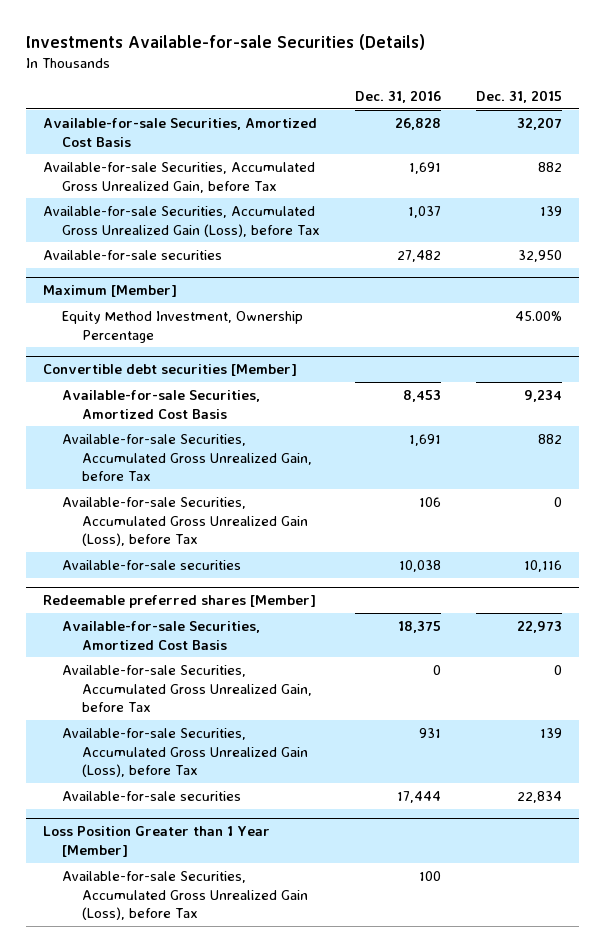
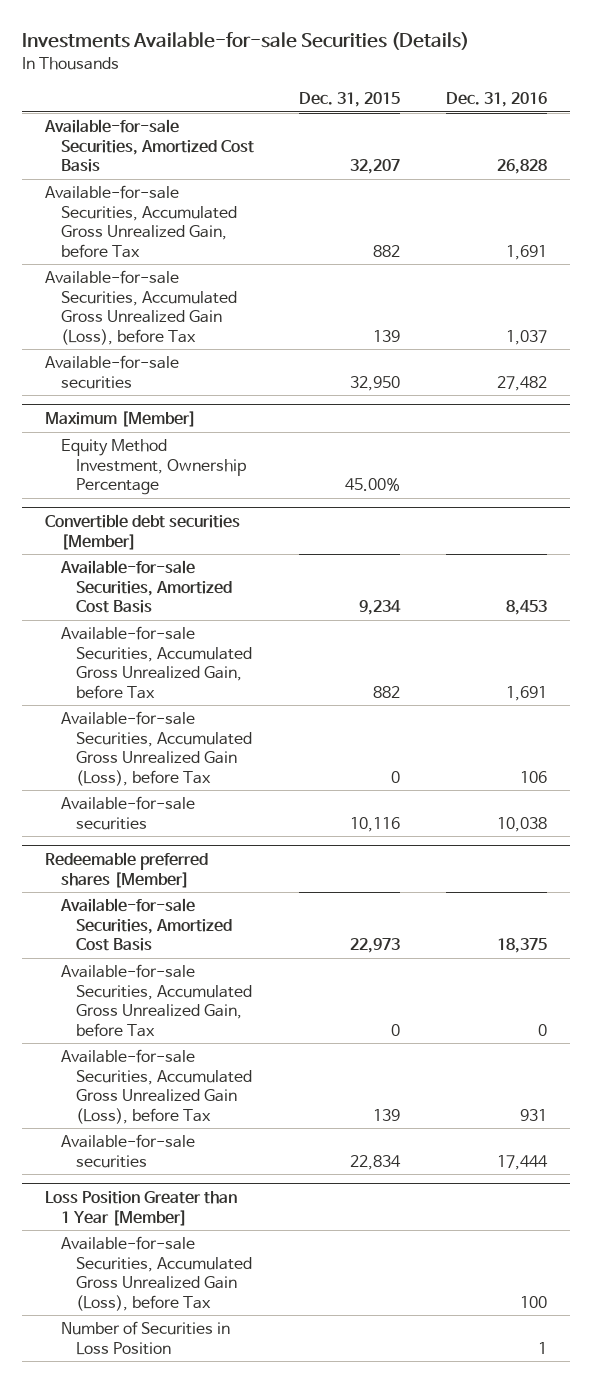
none -> [60,1321,230,1355] Number of Securities in Loss Position

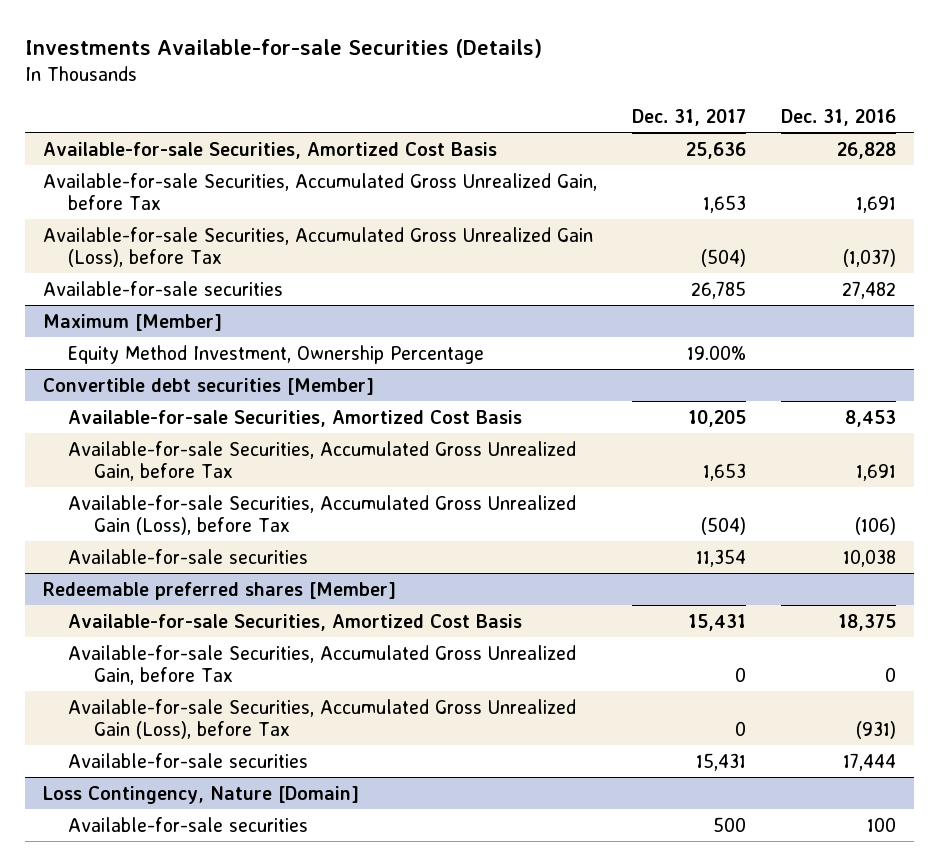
[299,92,401,108] Dec. 31, 2015 -> none
none -> [631,109,746,127] Dec. 31, 2017
[505,329,547,345] 1,037 -> [843,248,897,267] (1,037)
[519,770,547,783] 106 -> [855,516,897,535] (106)
[519,1108,547,1121] 931 -> [856,720,897,739] (931)
[45,1190,238,1226] Loss Position Greater than 1 Year [Member] -> none
[60,1236,253,1311] Available-for-sale Securities, Accumulated Gross Unrealized Gain (Loss), before Tax -> none
[60,1321,230,1355] Number of Securities in Loss Position -> none
none -> [42,785,359,804] Loss Contingency, Nature [Domain]
none -> [68,816,309,832] Available-for-sale securities

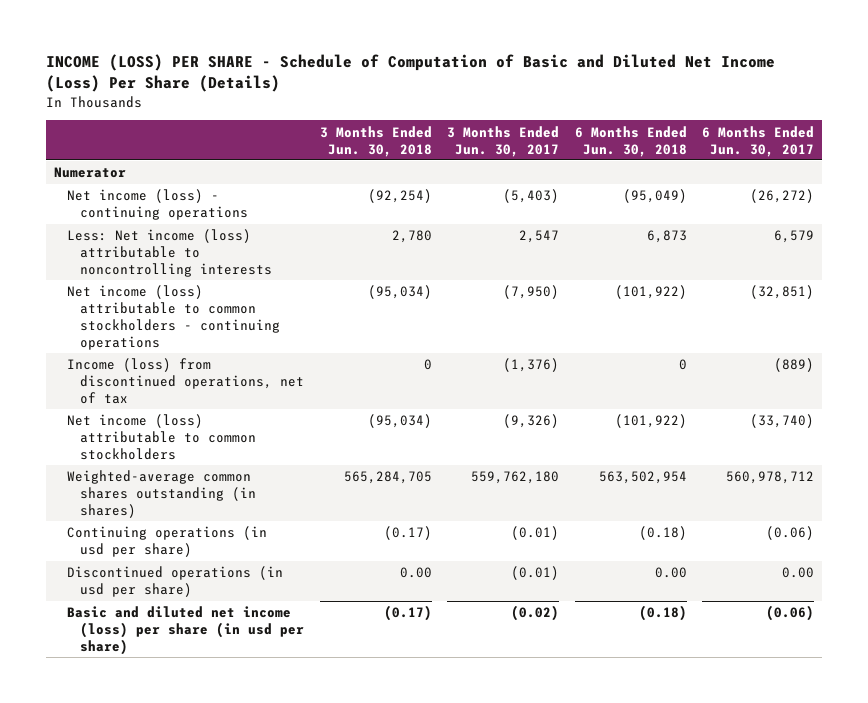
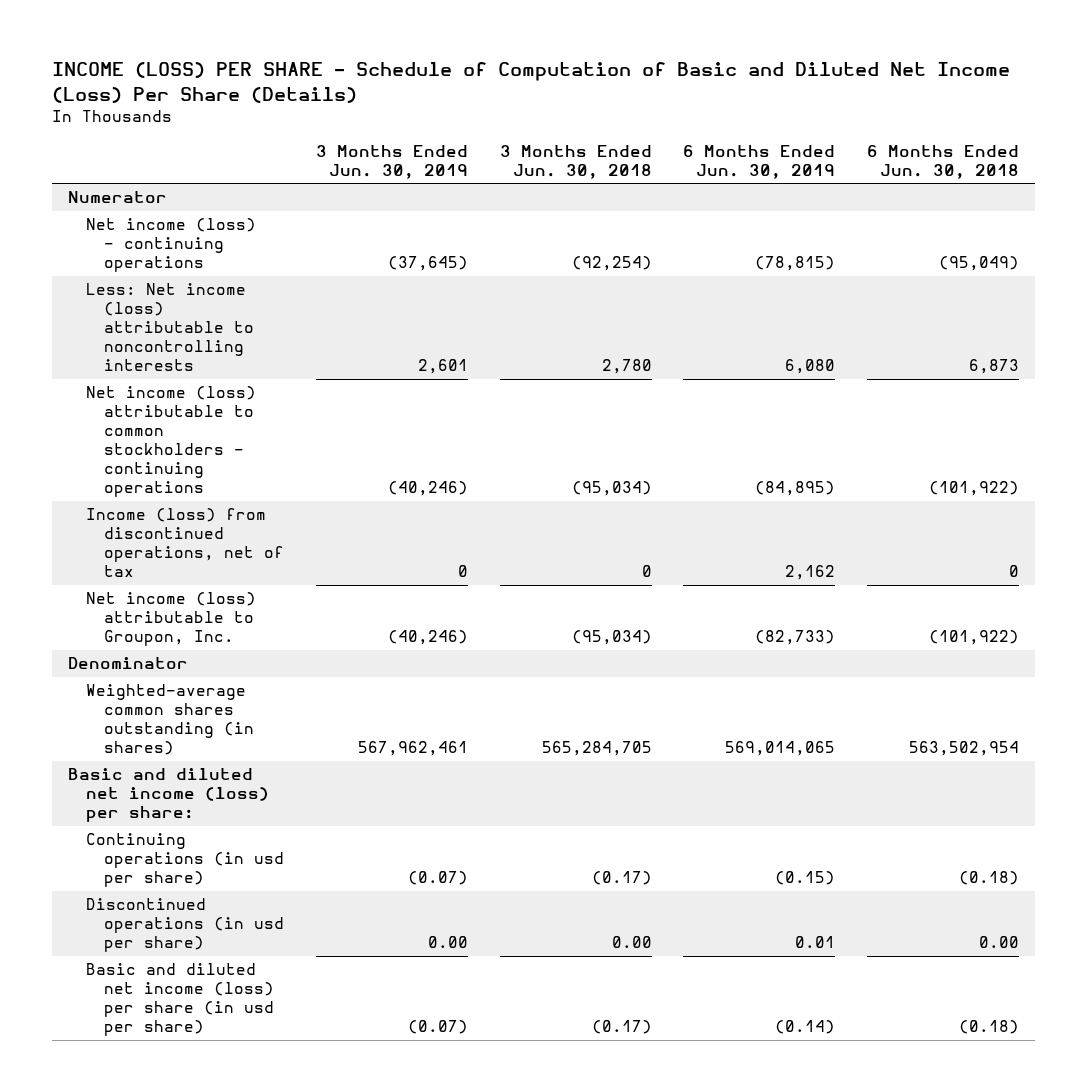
[447,125,560,157] 3 Months Ended Jun. 30, 2017 -> none
[701,125,814,157] 6 Months Ended Jun. 30, 2017 -> none
none -> [316,144,469,179] 3 Months Ended Jun. 30, 2019
none -> [683,144,836,179] 6 Months Ended Jun. 30, 2019
[66,414,257,461] Net income (loss) attributable to common stockholders -> [86,592,257,647] Net income (loss) attributable to Groupon, Inc.
none -> [68,657,189,670] Denominator
none -> [68,768,270,823] Basic and diluted net income (loss) per share:

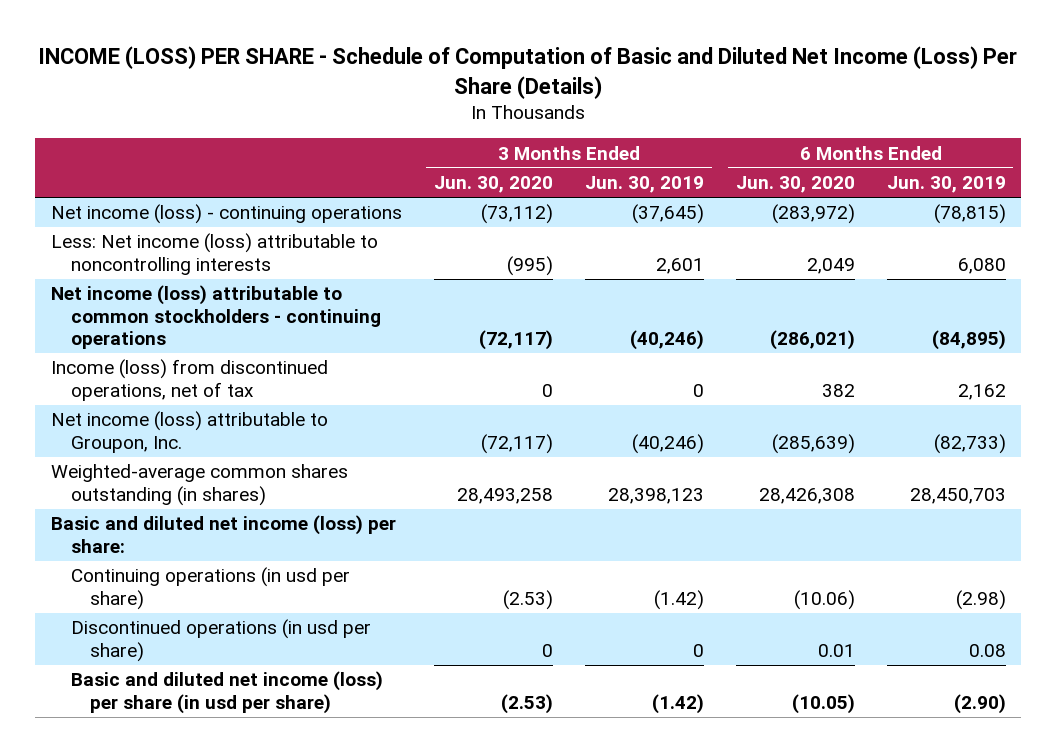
[499,144,652,179] 3 Months Ended Jun. 30, 2018 -> none
[867,144,1020,179] 6 Months Ended Jun. 30, 2018 -> none
none -> [433,176,553,194] Jun. 30, 2020
none -> [735,176,855,194] Jun. 30, 2020
[68,191,168,204] Numerator -> none
[68,657,189,670] Denominator -> none
[358,741,469,757] 567,962,461 -> [607,487,704,504] 28,398,123
[725,741,836,757] 569,014,065 -> [909,487,1006,504] 28,450,703
[408,871,469,886] (0.07) -> [653,589,704,610] (1.42)
[775,871,836,886] (0.15) -> [955,589,1006,610] (2.98)
[428,936,469,949] 0.00 -> [692,643,704,657] 0
[795,936,836,949] 0.01 -> [968,643,1006,657] 0.08
[408,1020,469,1035] (0.07) -> [651,693,704,714] (1.42)
[775,1020,836,1035] (0.14) -> [953,693,1006,714] (2.90)

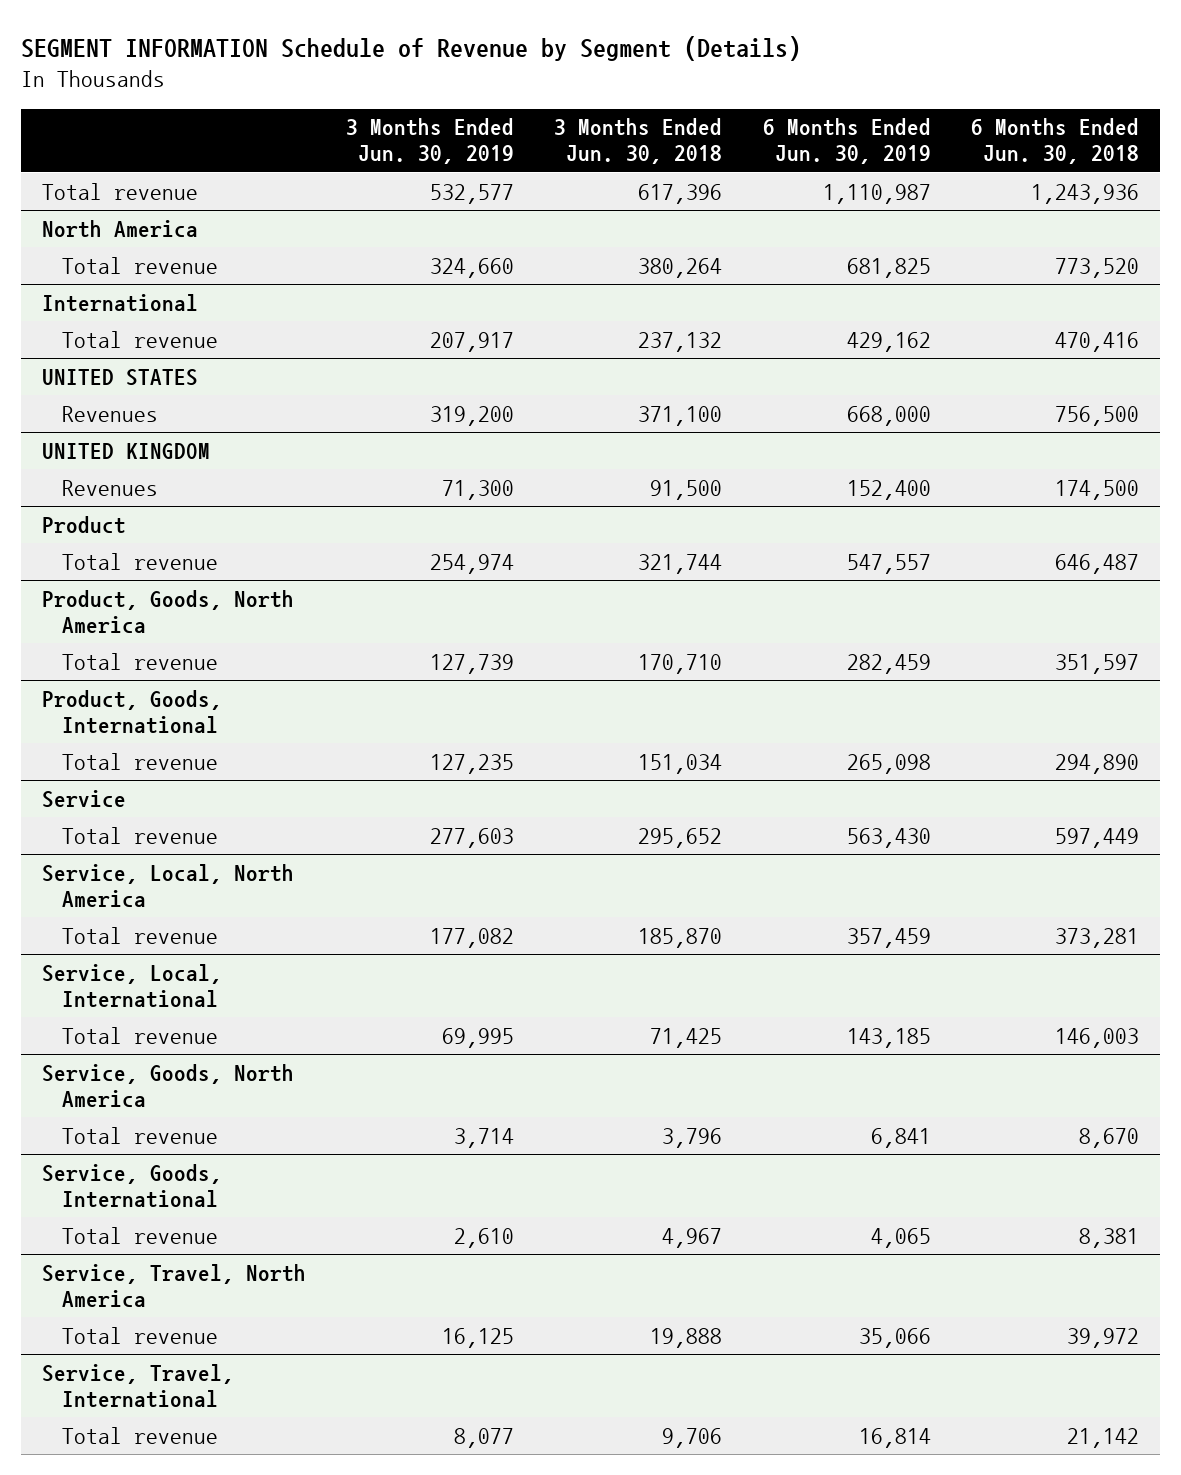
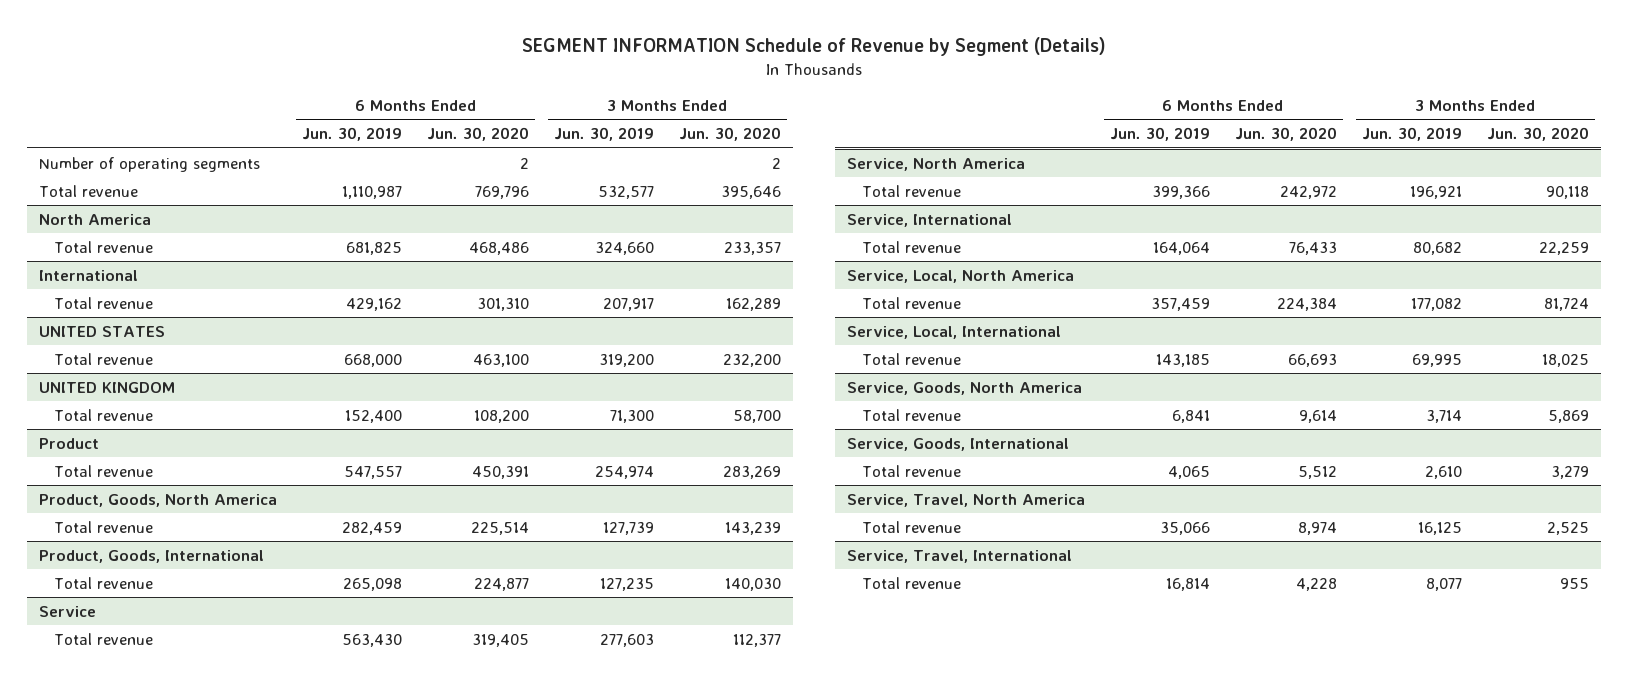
[554,118,723,165] 3 Months Ended Jun. 30, 2018 -> none
[971,118,1140,165] 6 Months Ended Jun. 30, 2018 -> none
none -> [427,127,530,142] Jun. 30, 2020
none -> [678,127,781,142] Jun. 30, 2020
none -> [39,156,261,172] Number of operating segments
[62,405,159,422] Revenues -> [54,352,154,365] Total revenue
[62,479,159,496] Revenues -> [54,408,154,421] Total revenue
none -> [847,157,1026,171] Service, North America
none -> [862,184,962,197] Total revenue
none -> [847,213,1013,227] Service, International
none -> [862,240,962,253] Total revenue

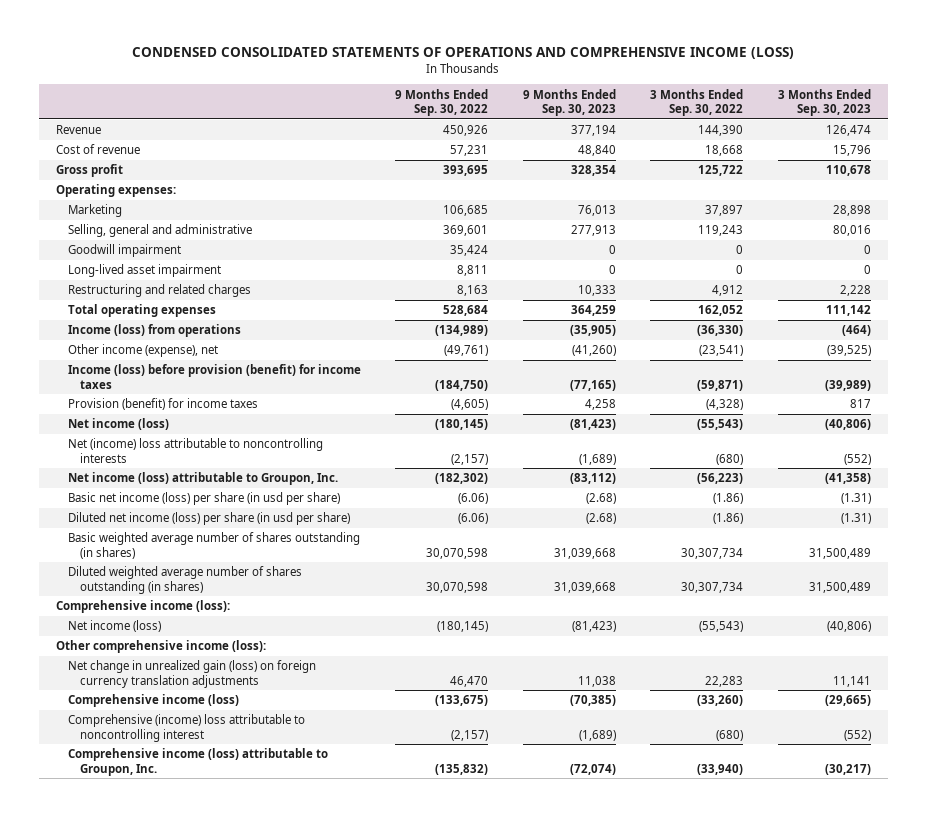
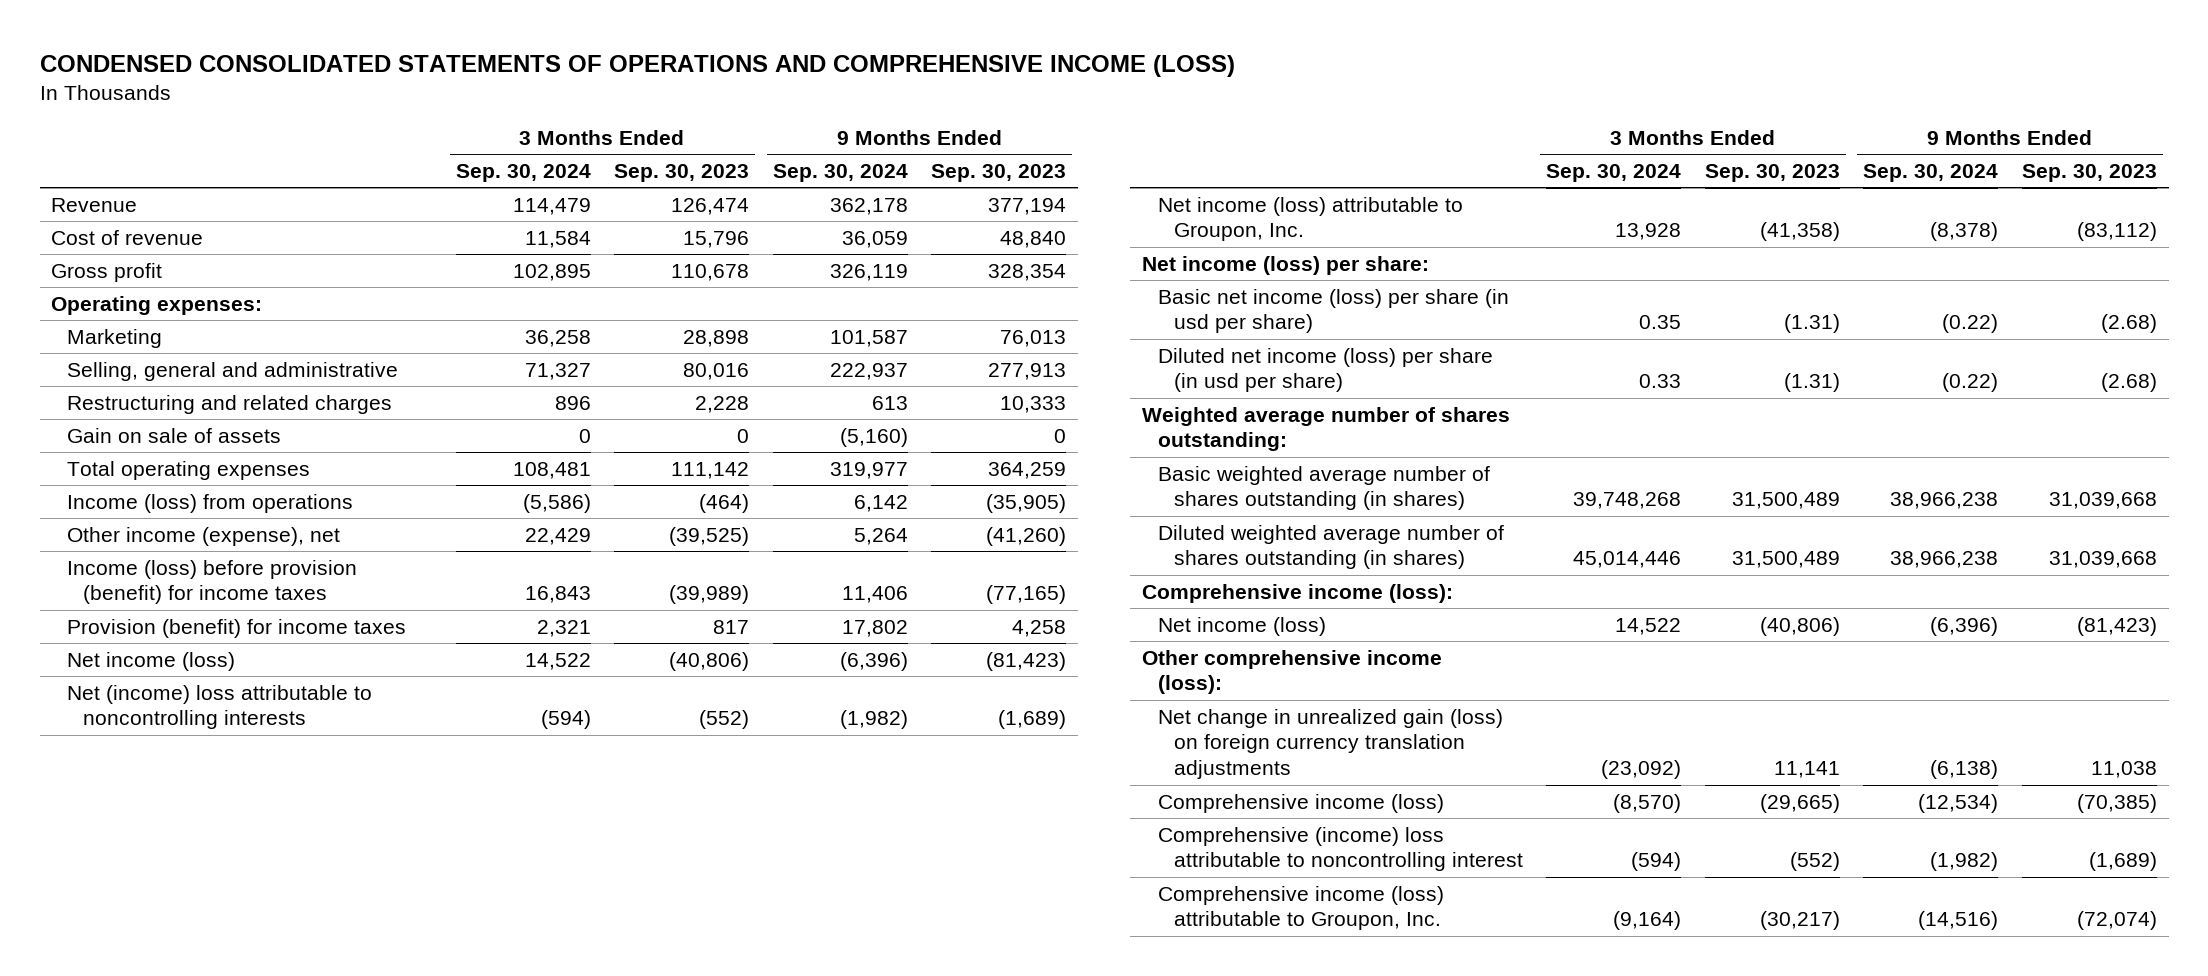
[395,88,489,116] 9 Months Ended Sep. 30, 2022 -> none
[650,88,744,116] 3 Months Ended Sep. 30, 2022 -> none
none -> [455,163,591,182] Sep. 30, 2024
none -> [772,163,908,182] Sep. 30, 2024
[67,244,181,258] Goodwill impairment -> none
[67,264,221,278] Long-lived asset impairment -> none
none -> [67,427,282,443] Gain on sale of assets
none -> [1141,255,1429,275] Net income (loss) per share:
none -> [1141,406,1510,452] Weighted average number of shares outstanding:

